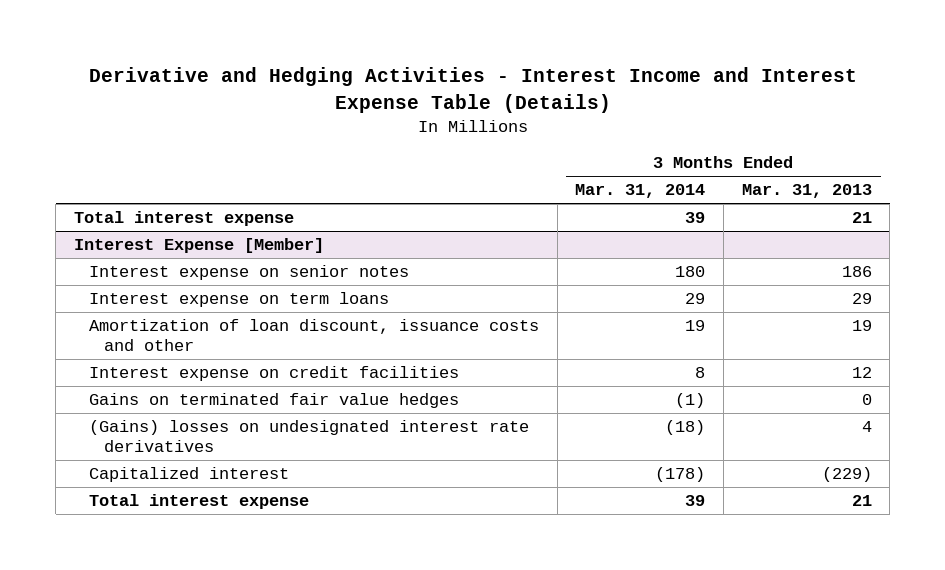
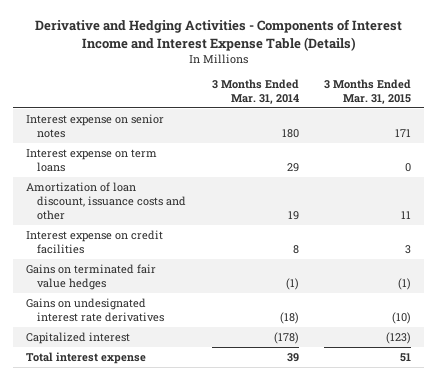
[88,67,857,113] Derivative and Hedging Activities - Interest Income and Interest Expense Table (Details) -> [34,19,402,51] Derivative and Hedging Activities - Components of Interest Income and Interest Expense Table (Details)
[741,184,872,199] Mar. 31, 2013 -> none
none -> [324,78,412,104] 3 Months Ended Mar. 31, 2015
[73,211,294,227] Total interest expense -> none
[73,238,324,254] Interest Expense [Member] -> none
[89,420,530,453] (Gains) losses on undesignated interest rate derivatives -> [26,297,164,322] Gains on undesignated interest rate derivatives

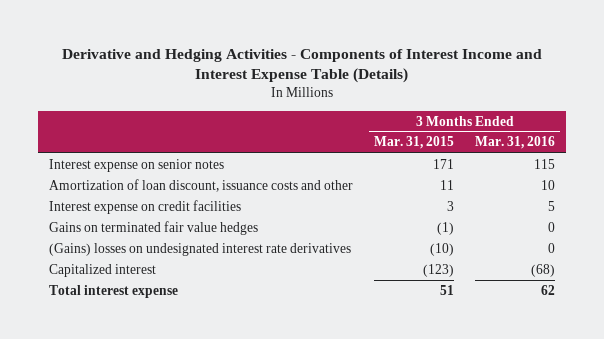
[211,78,299,104] 3 Months Ended Mar. 31, 2014 -> none
none -> [475,136,556,150] Mar. 31, 2016
[26,148,158,172] Interest expense on term loans -> none
[26,297,164,322] Gains on undesignated interest rate derivatives -> [48,242,351,256] (Gains) losses on undesignated interest rate derivatives

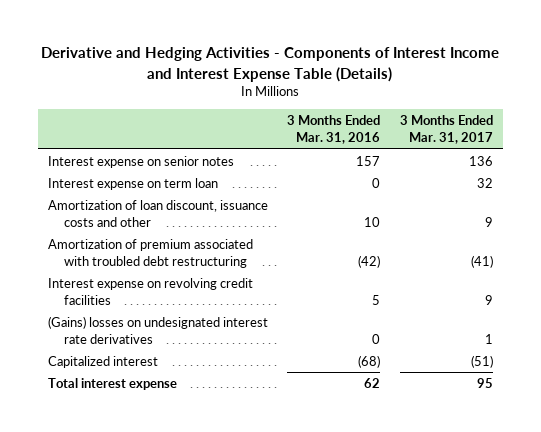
[373,136,454,150] Mar. 31, 2015 -> none
none -> [399,115,493,145] 3 Months Ended Mar. 31, 2017
[534,158,556,169] 115 -> [356,155,381,166] 157
none -> [47,177,218,190] Interest expense on term loan
[48,220,258,235] Gains on terminated fair value hedges -> none
none -> [47,238,253,268] Amortization of premium associated with troubled debt restructuring
[48,199,241,214] Interest expense on credit facilities -> [47,277,253,305] Interest expense on revolving credit facilities

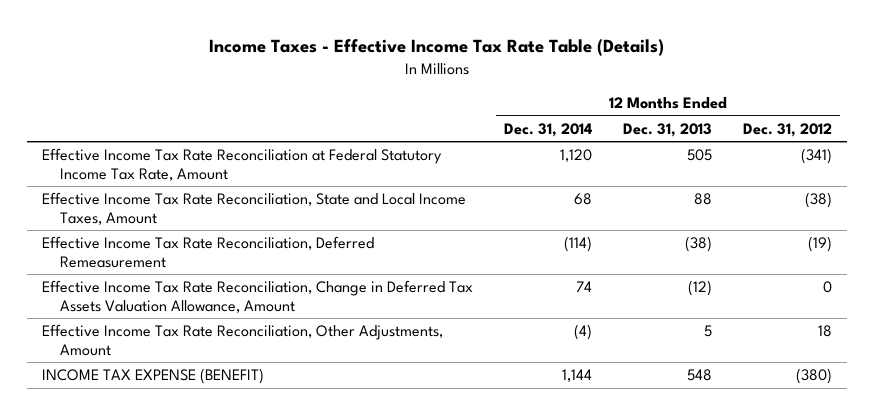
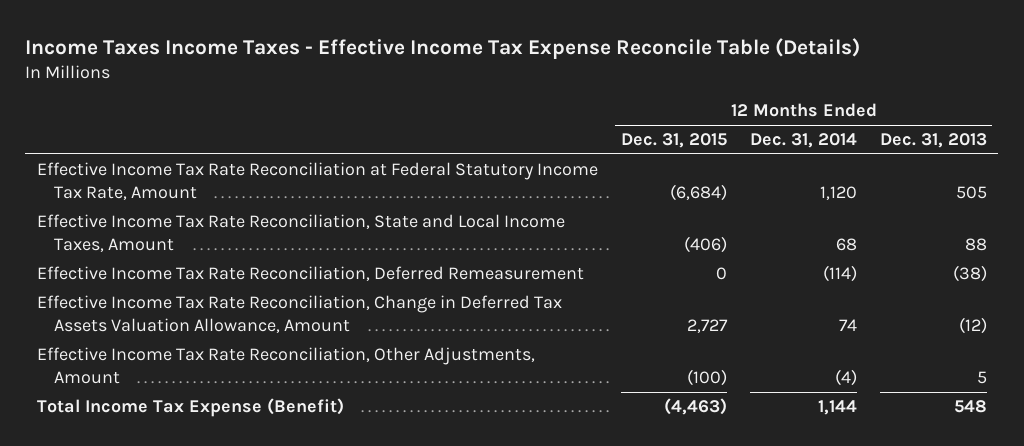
[209,39,665,57] Income Taxes - Effective Income Tax Rate Table (Details) -> [25,37,861,59] Income Taxes Income Taxes - Effective Income Tax Expense Reconcile Table (Details)
[742,122,832,137] Dec. 31, 2012 -> none
none -> [620,133,727,149] Dec. 31, 2015
[42,368,265,385] INCOME TAX EXPENSE (BENEFIT) -> [36,398,344,418] Total Income Tax Expense (Benefit)

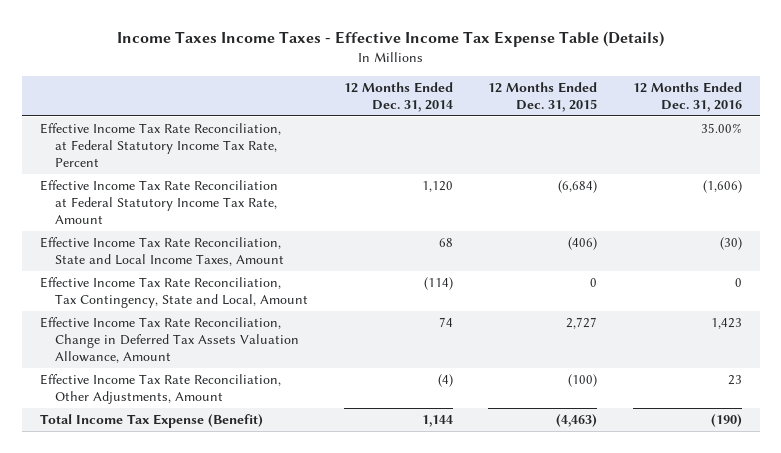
[25,37,861,59] Income Taxes Income Taxes - Effective Income Tax Expense Reconcile Table (Details) -> [116,31,664,48] Income Taxes Income Taxes - Effective Income Tax Expense Table (Details)
[879,133,987,149] Dec. 31, 2013 -> none
none -> [632,82,742,112] 12 Months Ended Dec. 31, 2016
none -> [39,123,281,167] Effective Income Tax Rate Reconciliation, at Federal Statutory Income Tax Rate, Percent
[36,266,584,282] Effective Income Tax Rate Reconciliation, Deferred Remeasurement -> [39,277,309,308] Effective Income Tax Rate Reconciliation, Tax Contingency, State and Local, Amount

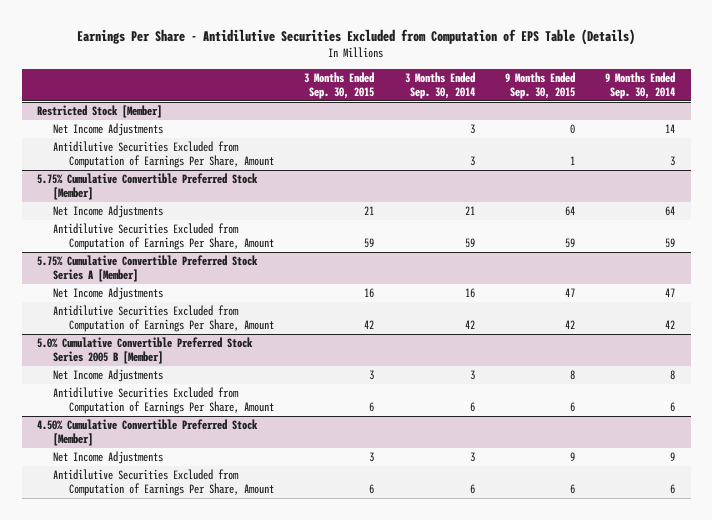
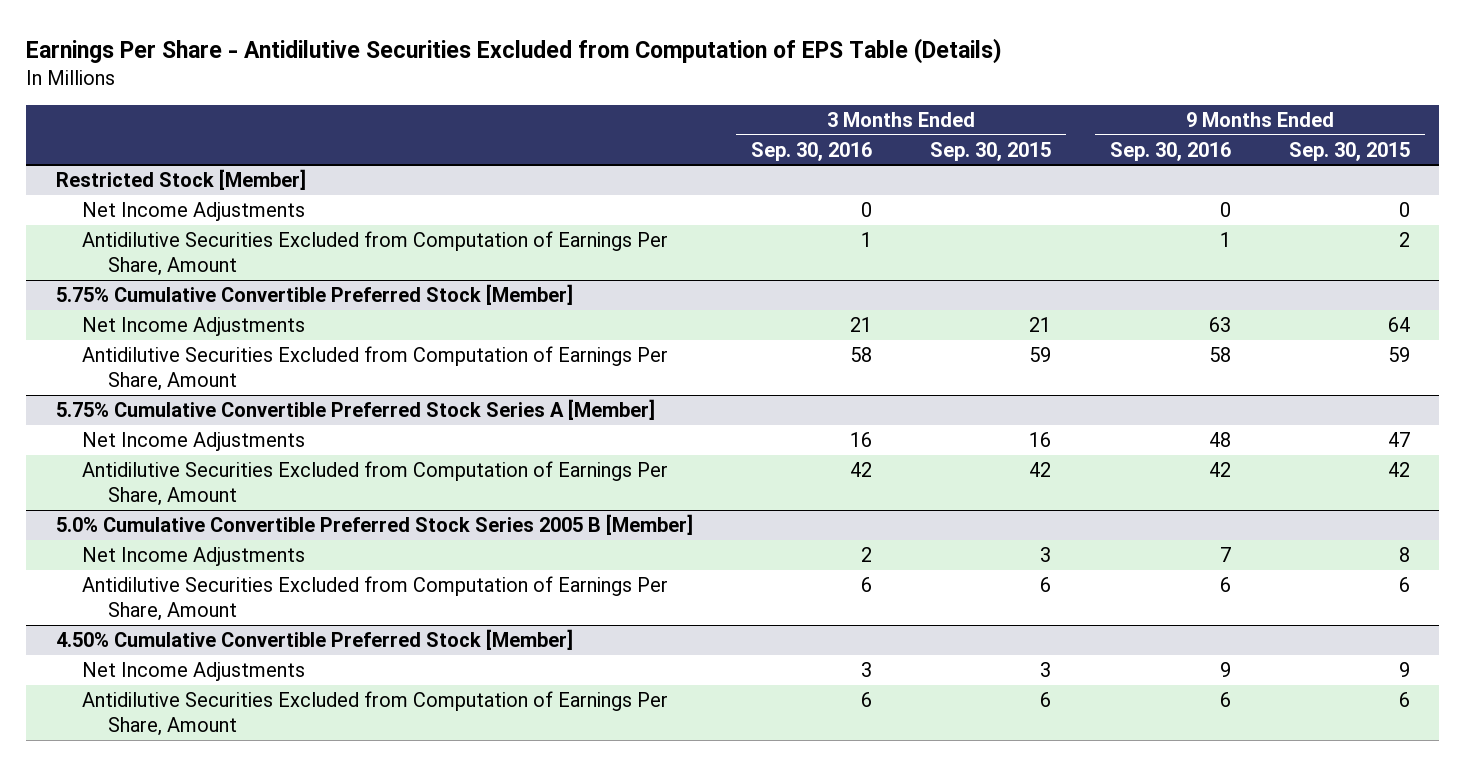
[404,72,475,100] 3 Months Ended Sep. 30, 2014 -> none
[605,72,676,100] 9 Months Ended Sep. 30, 2014 -> none
none -> [751,141,873,161] Sep. 30, 2016
none -> [1109,141,1231,161] Sep. 30, 2016
[570,156,576,166] 1 -> [1399,232,1411,248] 2

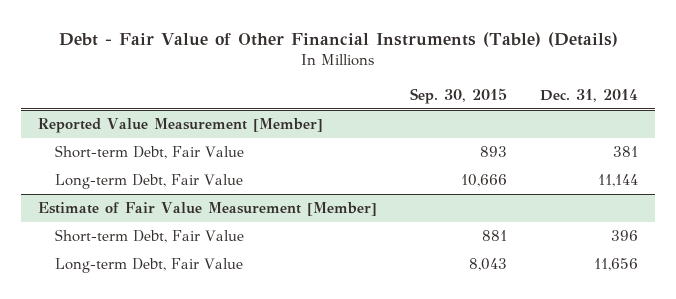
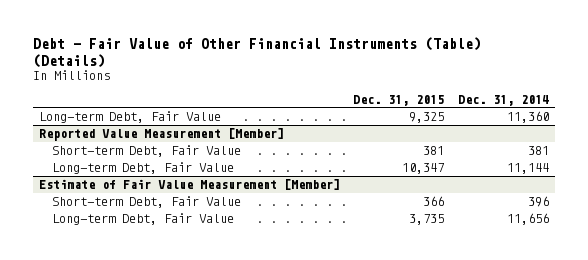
[409,87,507,104] Sep. 30, 2015 -> none
none -> [353,94,445,106] Dec. 31, 2015
none -> [39,111,222,124] Long-term Debt, Fair Value

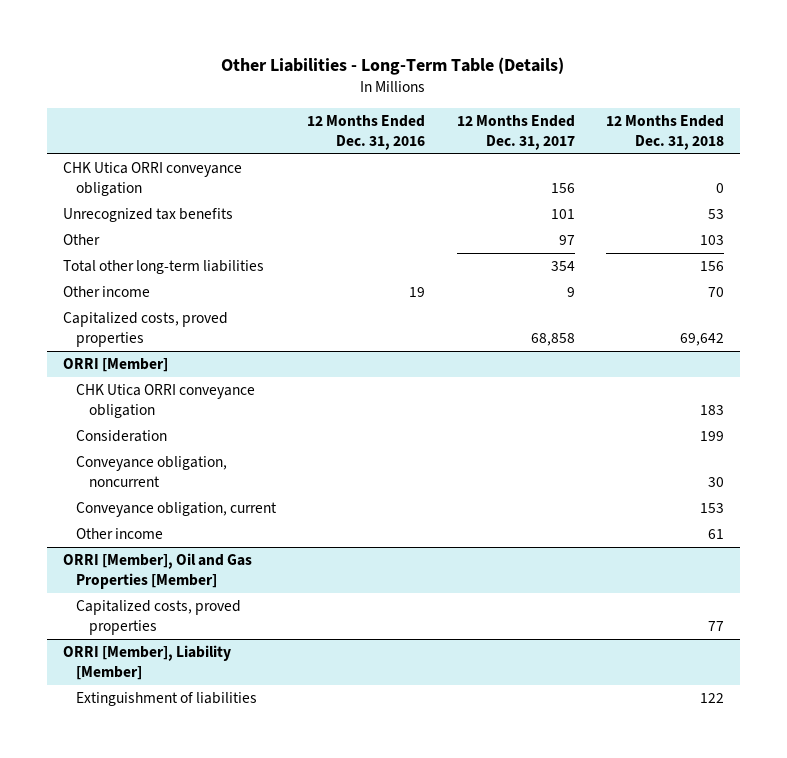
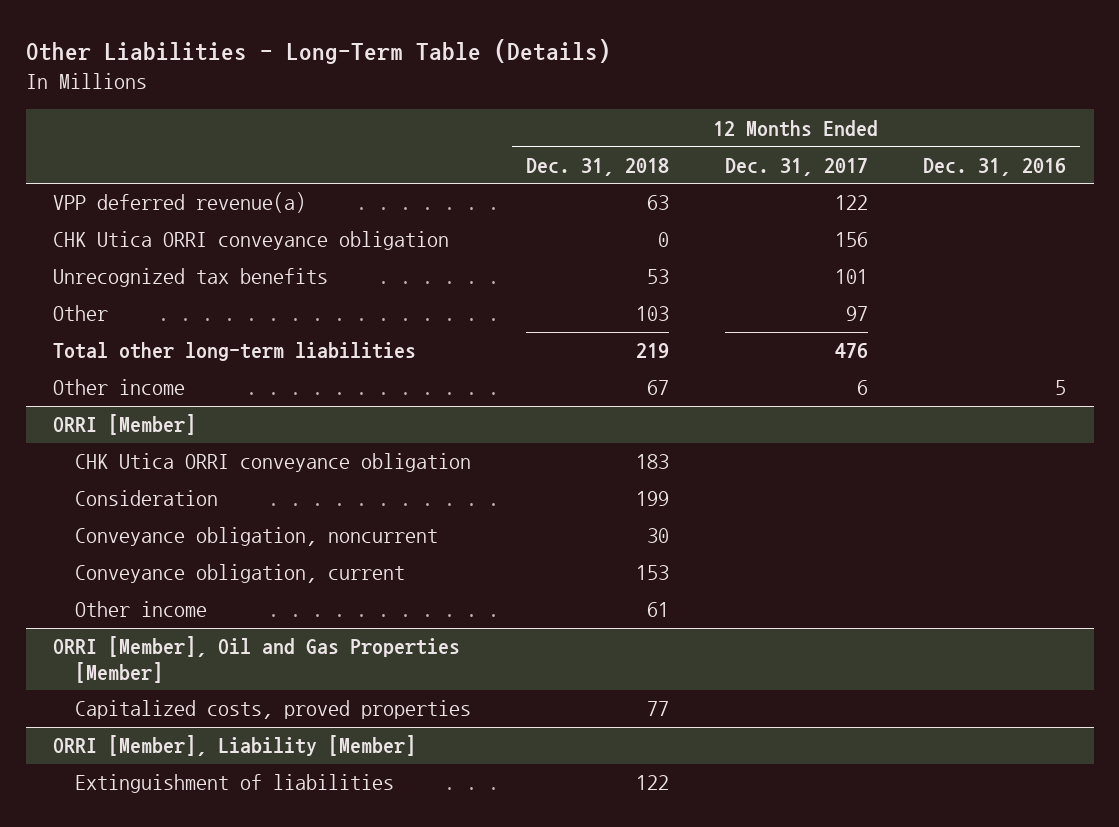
none -> [53,192,307,214] VPP deferred revenue(a)
[62,312,228,347] Capitalized costs, proved properties -> none
[550,261,575,272] 354 -> [834,343,868,359] 476
[700,261,725,272] 156 -> [636,343,670,359] 219
[409,287,426,298] 19 -> [1055,380,1067,396] 5
[566,287,575,298] 9 -> [856,380,868,396] 6
[708,287,725,298] 70 -> [647,380,670,396] 67

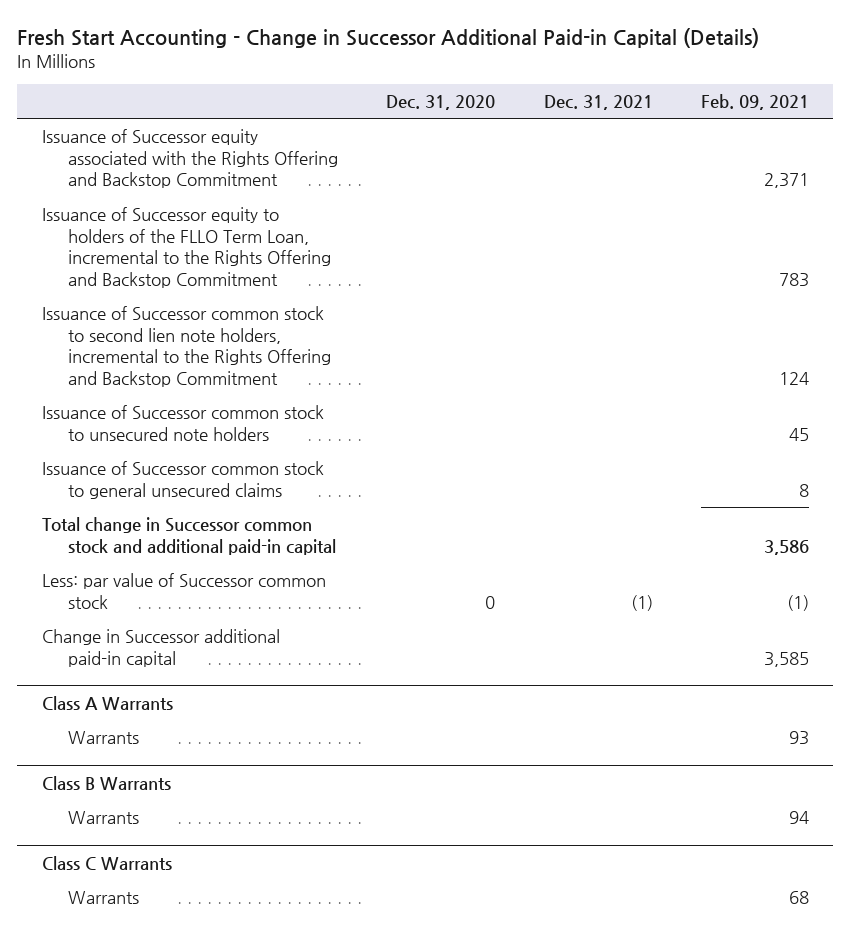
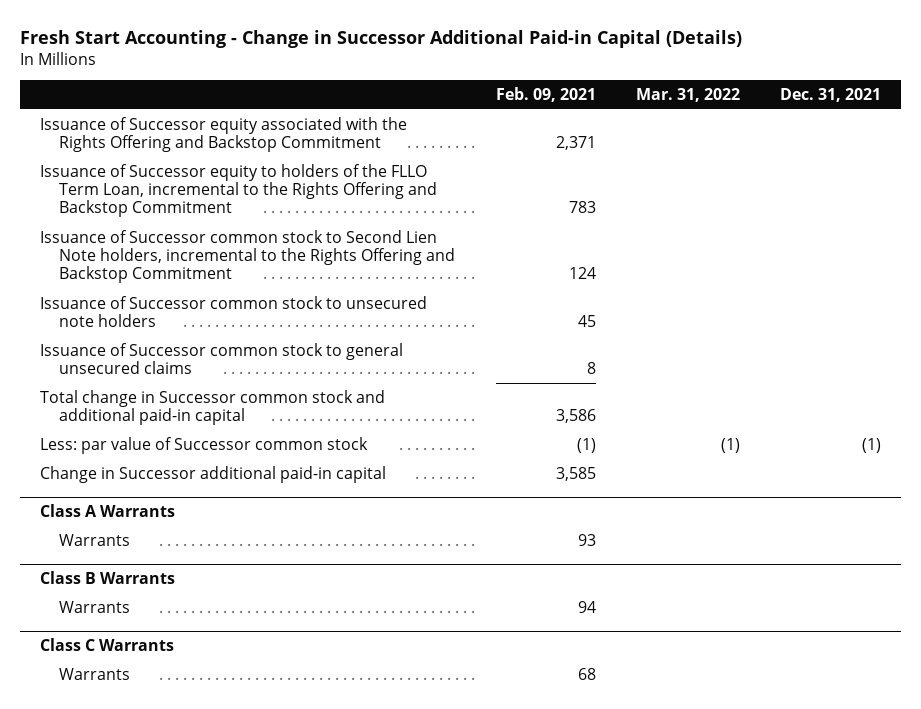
[386,94,496,110] Dec. 31, 2020 -> none
none -> [635,87,740,102] Mar. 31, 2022
[41,306,331,387] Issuance of Successor common stock to second lien note holders, incremental to the Rights Offering and Backstop Commitment -> [40,229,456,284] Issuance of Successor common stock to Second Lien Note holders, incremental to the Rights Offering and Backstop Commitment

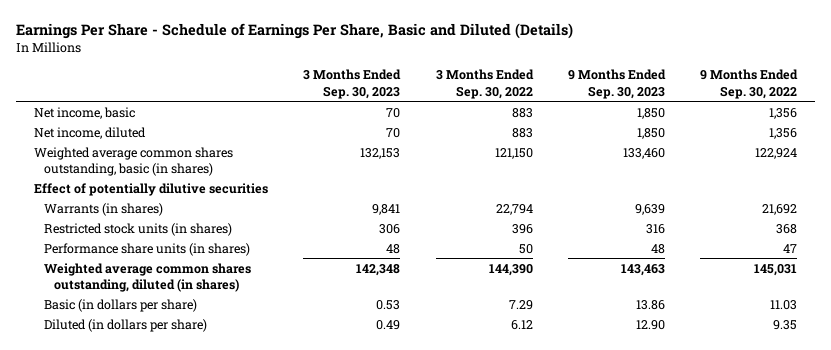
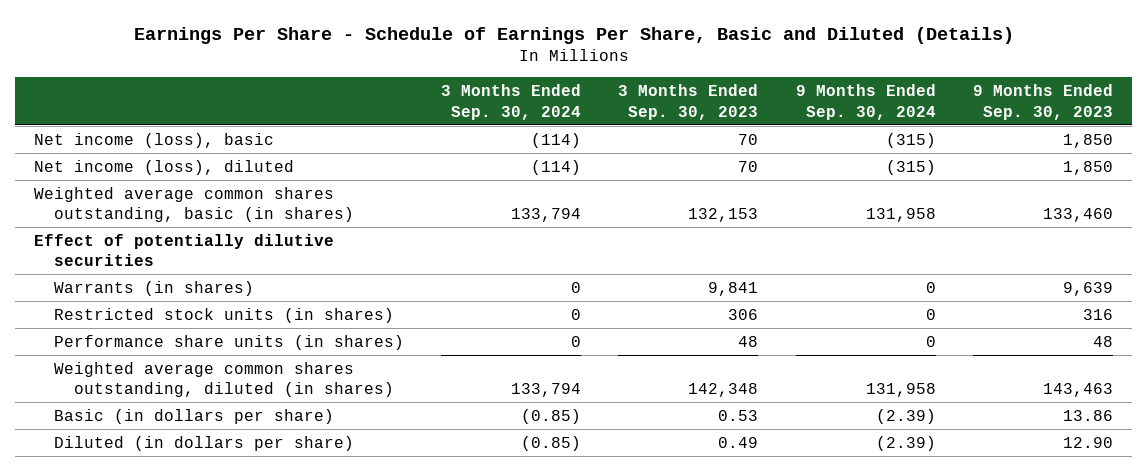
[435,69,534,99] 3 Months Ended Sep. 30, 2022 -> none
[700,69,799,99] 9 Months Ended Sep. 30, 2022 -> none
none -> [441,83,582,120] 3 Months Ended Sep. 30, 2024
none -> [795,83,936,120] 9 Months Ended Sep. 30, 2024
[33,106,135,119] Net income, basic -> [34,132,275,148] Net income (loss), basic
[33,126,146,139] Net income, diluted -> [34,159,295,175] Net income (loss), diluted

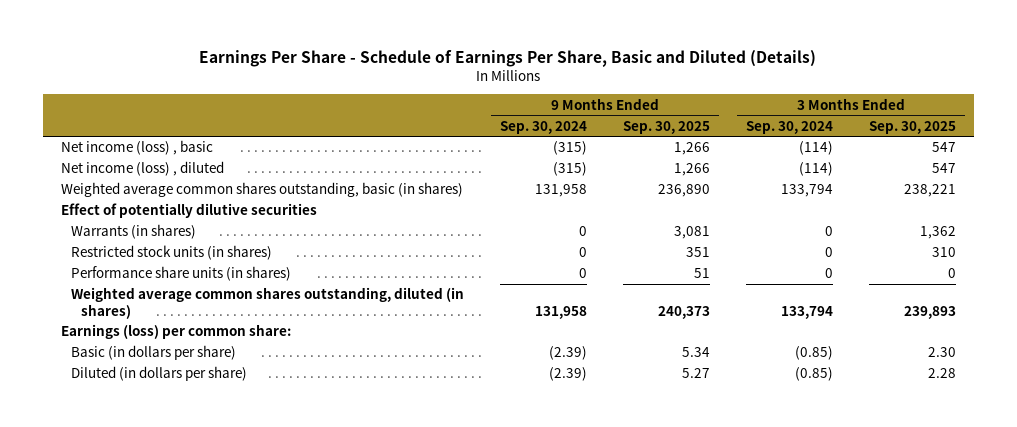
[618,83,759,120] 3 Months Ended Sep. 30, 2023 -> none
[973,83,1114,120] 9 Months Ended Sep. 30, 2023 -> none
none -> [622,120,710,134] Sep. 30, 2025
none -> [869,120,957,134] Sep. 30, 2025
[34,132,275,148] Net income (loss), basic -> [60,140,213,156] Net income (loss) , basic
[34,159,295,175] Net income (loss), diluted -> [60,161,224,177] Net income (loss) , diluted
none -> [60,324,291,340] Earnings (loss) per common share:

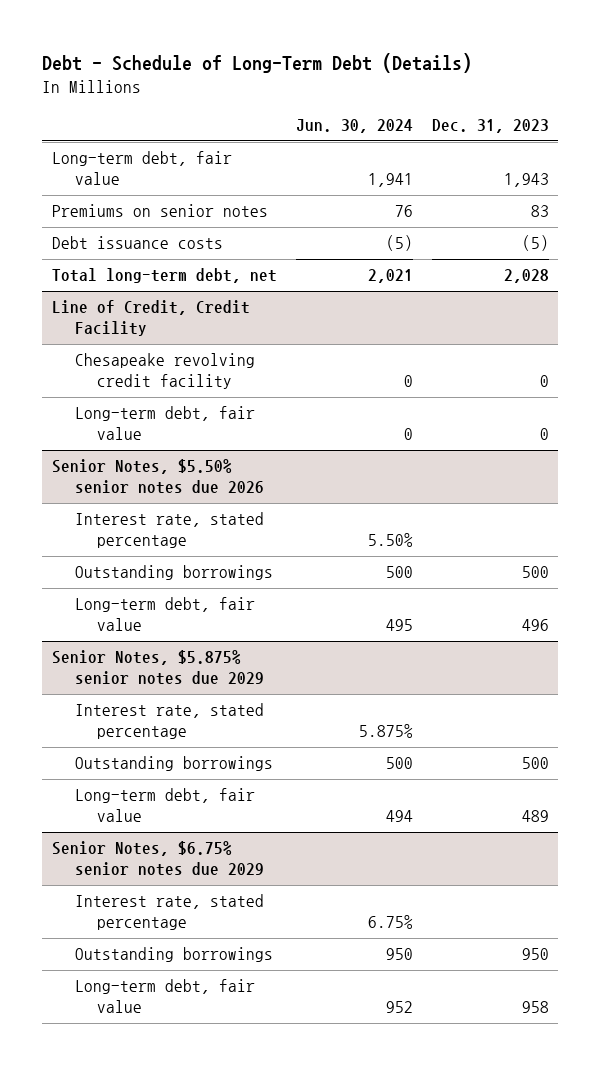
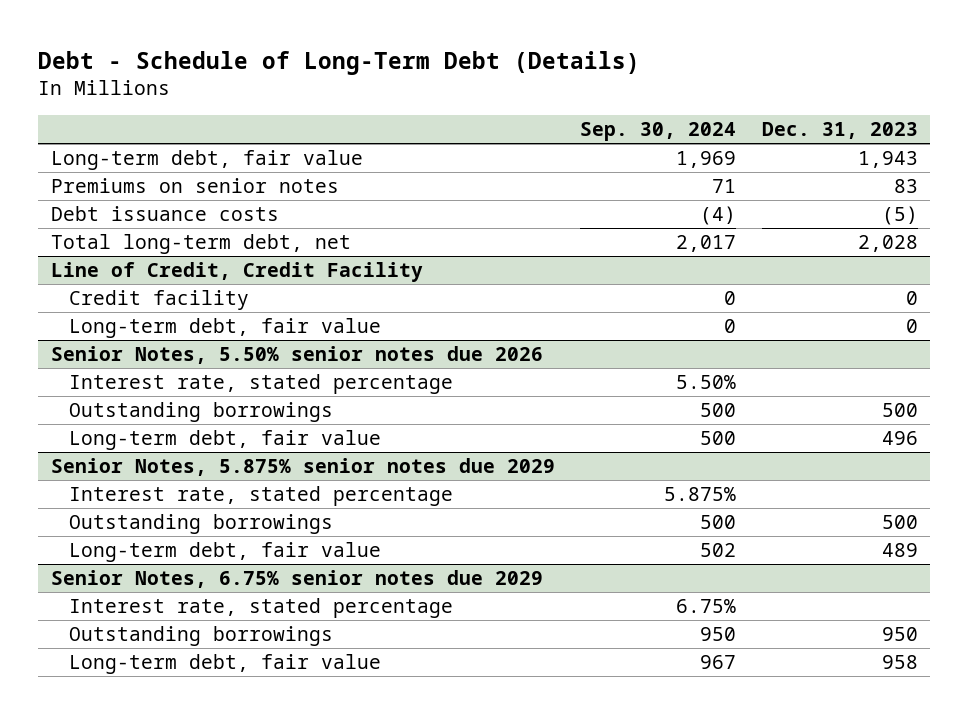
[295,119,413,134] Jun. 30, 2024 -> none
none -> [580,122,737,142] Sep. 30, 2024
[74,353,255,390] Chesapeake revolving credit facility -> [69,290,250,311] Credit facility
[51,459,264,495] Senior Notes, $5.50% senior notes due 2026 -> [50,346,543,365] Senior Notes, 5.50% senior notes due 2026
[51,650,264,686] Senior Notes, $5.875% senior notes due 2029 -> [50,458,555,477] Senior Notes, 5.875% senior notes due 2029
[51,841,264,877] Senior Notes, $6.75% senior notes due 2029 -> [50,570,543,589] Senior Notes, 6.75% senior notes due 2029

